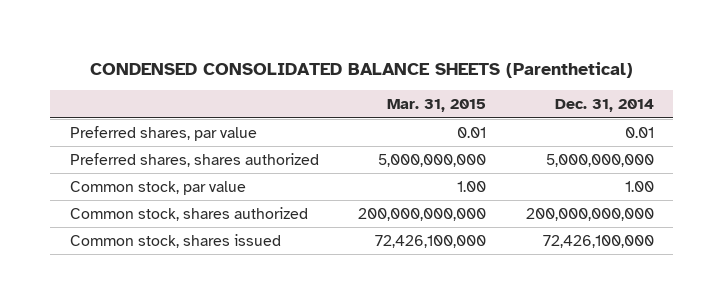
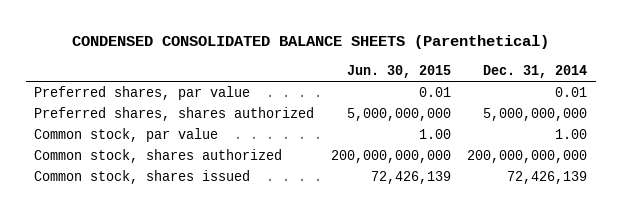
[387,99,487,113] Mar. 31, 2015 -> none
none -> [346,64,451,78] Jun. 30, 2015
[542,235,654,249] 72,426,100,000 -> [507,171,588,185] 72,426,139

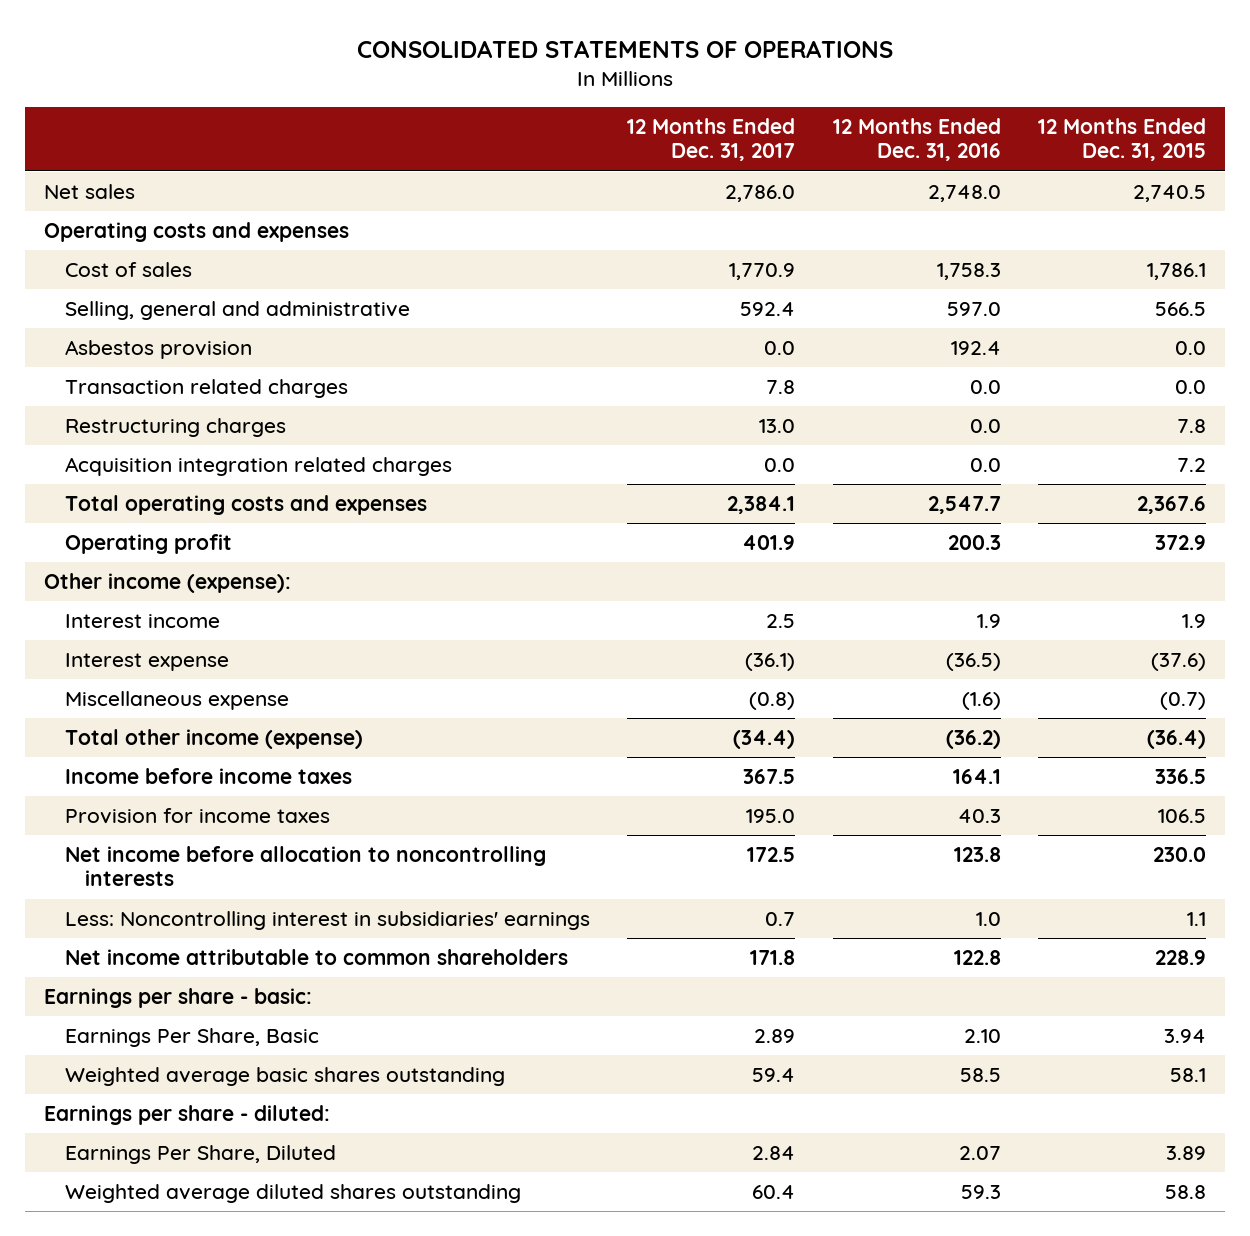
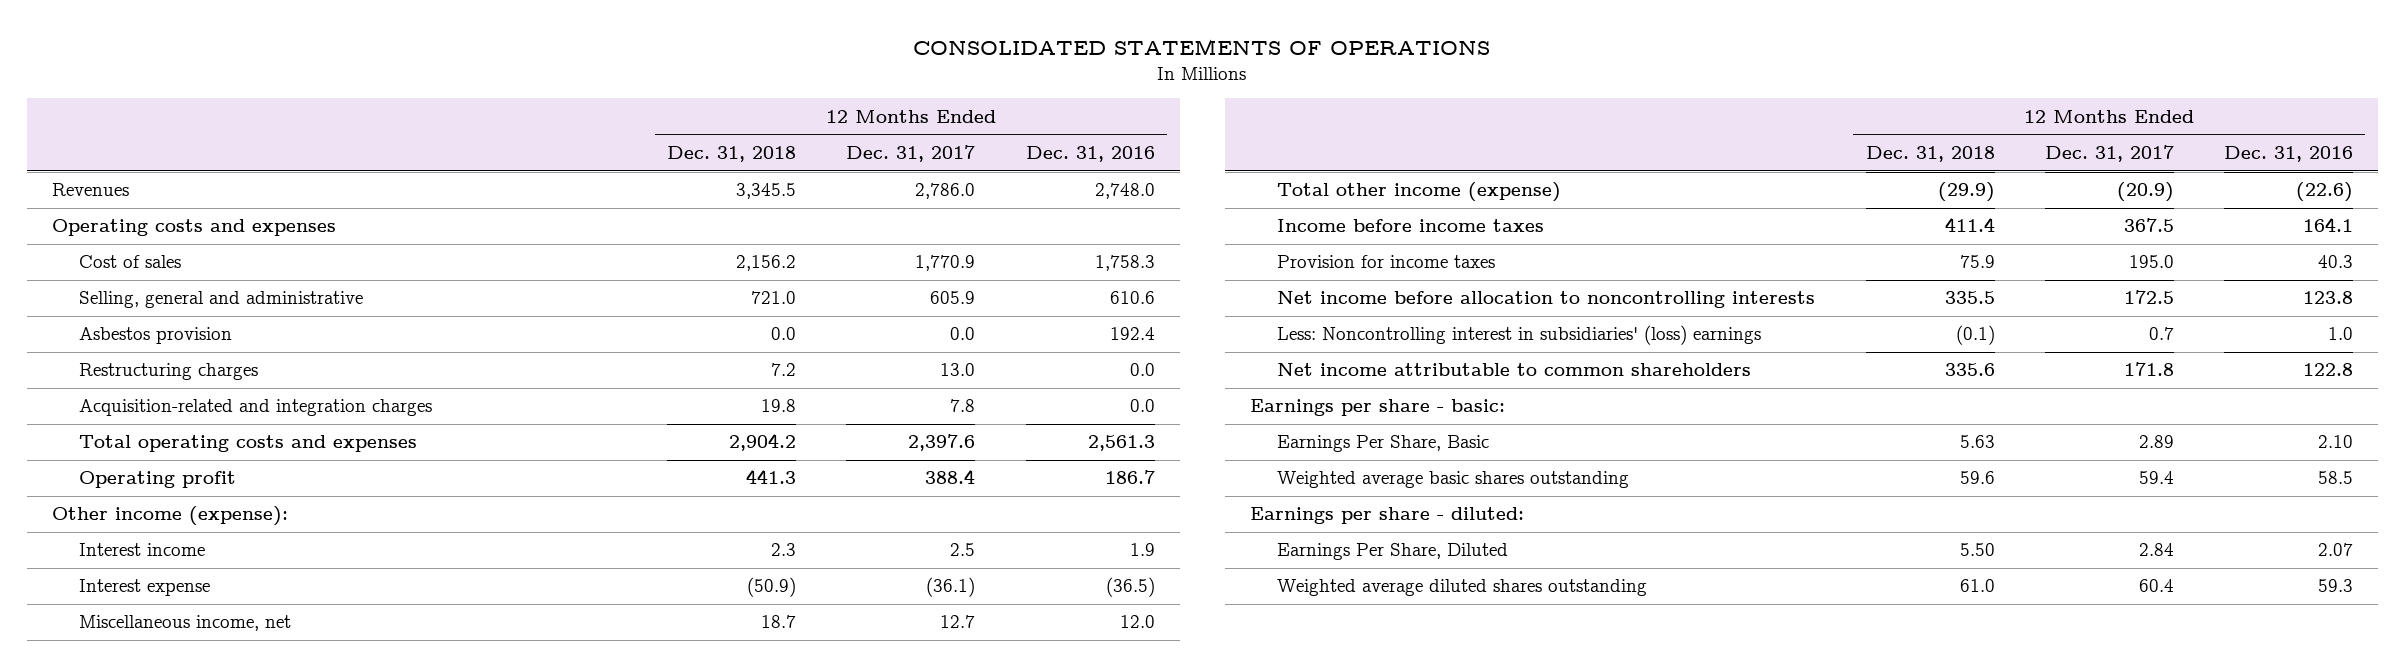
[1038,118,1207,162] 12 Months Ended Dec. 31, 2015 -> none
none -> [667,145,797,162] Dec. 31, 2018
[44,184,136,200] Net sales -> [52,183,130,197] Revenues
[740,302,796,317] 592.4 -> [930,291,976,305] 605.9
[946,302,1001,317] 597.0 -> [1109,291,1155,305] 610.6
[64,379,348,399] Transaction related charges -> none
[64,457,452,477] Acquisition integration related charges -> [79,399,433,417] Acquisition-related and integration charges
[764,458,796,473] 0.0 -> [950,399,976,413] 7.8
[727,496,796,515] 2,384.1 -> [908,434,976,452] 2,397.6
[927,496,1001,515] 2,547.7 -> [1087,435,1155,452] 2,561.3
[742,535,796,551] 401.9 -> [925,469,976,485] 388.4
[947,535,1001,551] 200.3 -> [1104,470,1155,485] 186.7
[64,691,289,711] Miscellaneous expense -> [79,615,292,632] Miscellaneous income, net
[749,692,796,711] (0.8) -> [940,615,976,629] 12.7
[961,692,1001,711] (1.6) -> [1119,615,1155,629] 12.0
[733,730,796,750] (34.4) -> [2116,182,2174,203] (20.9)
[945,730,1001,750] (36.2) -> [2295,182,2353,203] (22.6)
[64,911,590,931] Less: Noncontrolling interest in subsidiaries' earnings -> [1277,325,1762,346] Less: Noncontrolling interest in subsidiaries' (loss) earnings

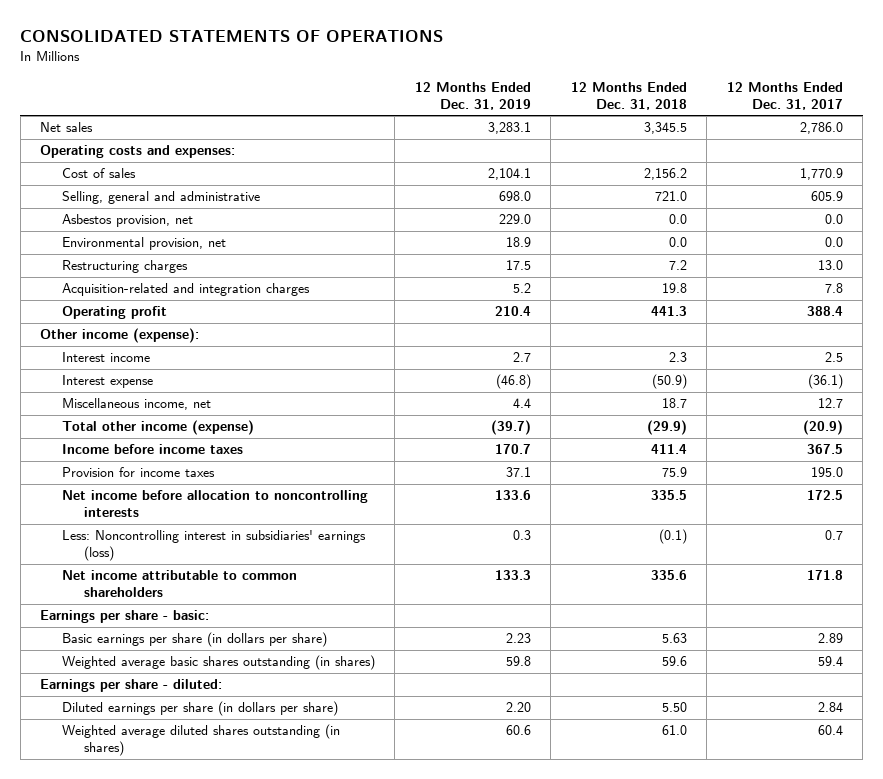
[1025,145,1155,162] Dec. 31, 2016 -> none
none -> [414,81,531,110] 12 Months Ended Dec. 31, 2019
[52,183,130,197] Revenues -> [40,122,94,133] Net sales
[52,219,337,237] Operating costs and expenses -> [40,145,236,159] Operating costs and expenses:
[79,327,233,345] Asbestos provision -> [61,214,193,228] Asbestos provision, net
none -> [61,237,226,251] Environmental provision, net
[79,435,418,453] Total operating costs and expenses -> none
[1277,325,1762,346] Less: Noncontrolling interest in subsidiaries' (loss) earnings -> [61,530,366,562] Less: Noncontrolling interest in subsidiaries' earnings (loss)
[1277,435,1490,453] Earnings Per Share, Basic -> [61,632,327,648] Basic earnings per share (in dollars per share)
[1277,471,1630,489] Weighted average basic shares outstanding -> [61,655,375,671] Weighted average basic shares outstanding (in shares)
[1277,543,1509,561] Earnings Per Share, Diluted -> [61,701,338,717] Diluted earnings per share (in dollars per share)
[1277,579,1648,597] Weighted average diluted shares outstanding -> [61,724,340,757] Weighted average diluted shares outstanding (in shares)

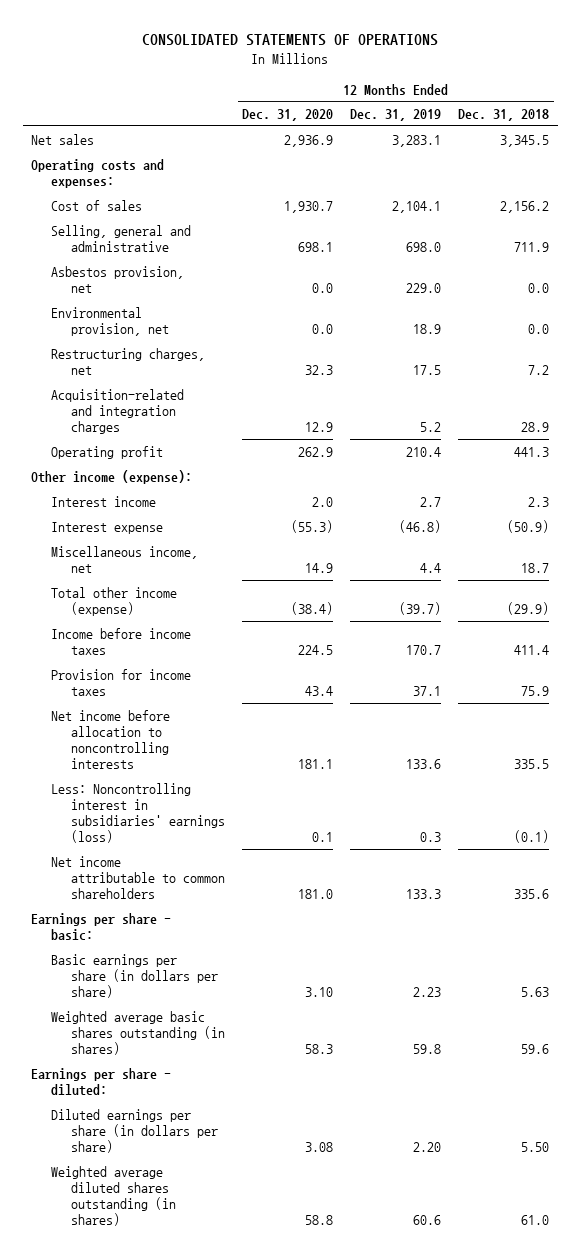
[726,81,843,110] 12 Months Ended Dec. 31, 2017 -> none
none -> [242,109,334,122] Dec. 31, 2020
[654,191,687,202] 721.0 -> [514,241,550,252] 711.9
[61,260,188,274] Restructuring charges -> [51,347,206,375] Restructuring charges, net
[661,283,687,294] 19.8 -> [521,421,550,432] 28.9

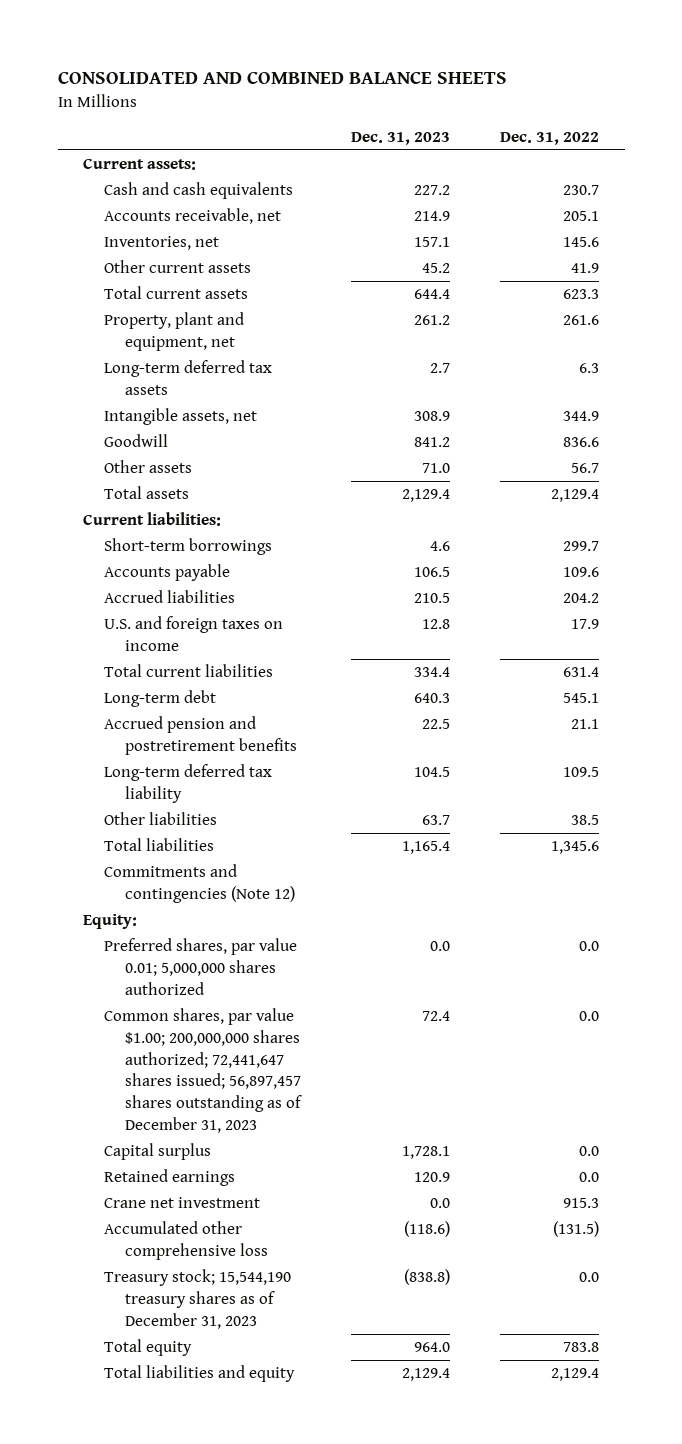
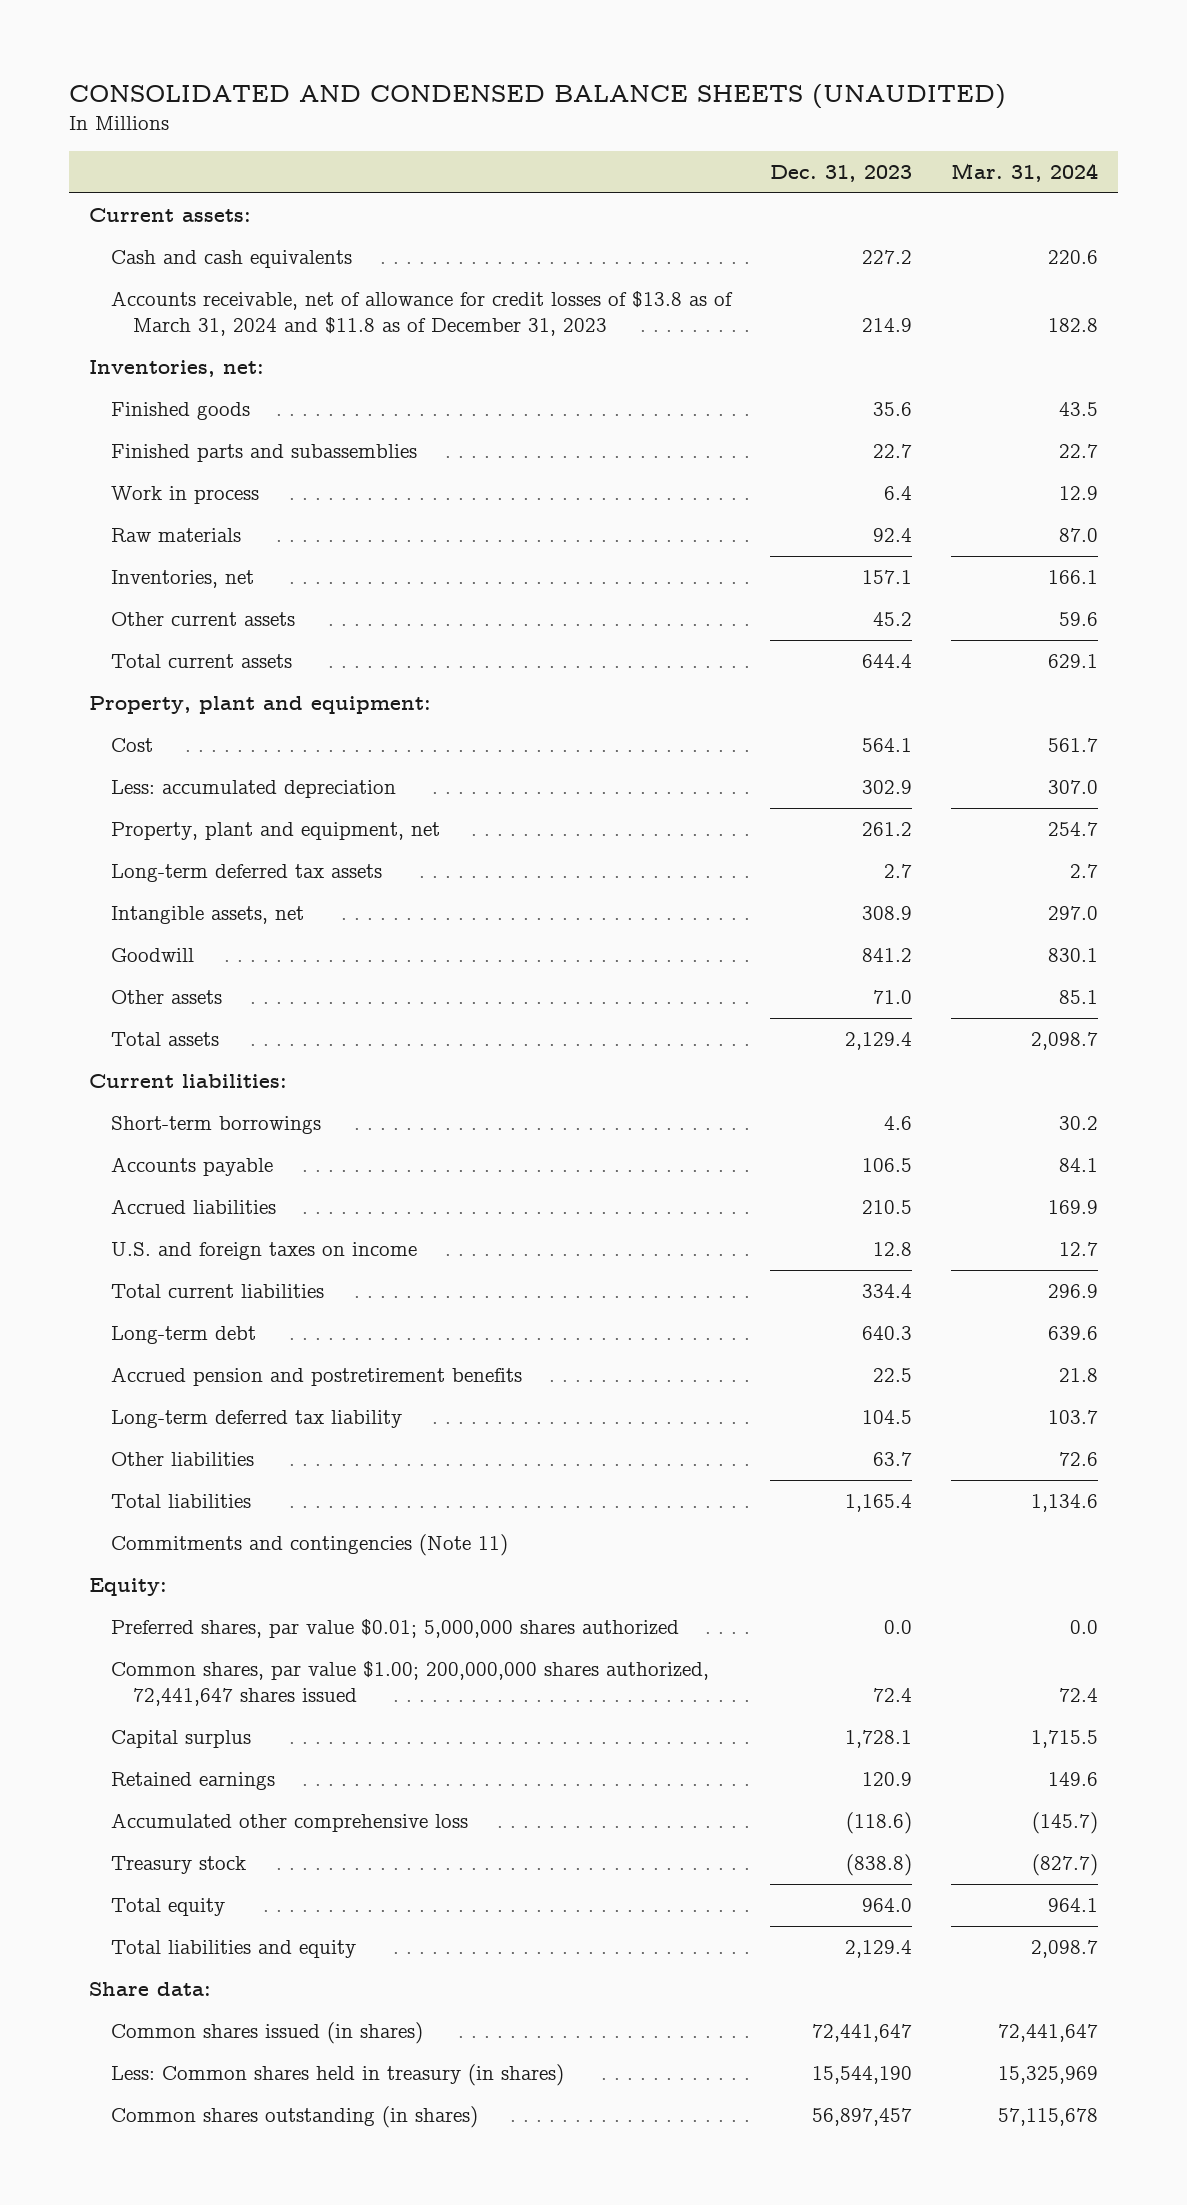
[57,70,507,84] CONSOLIDATED AND COMBINED BALANCE SHEETS -> [69,83,1007,109] CONSOLIDATED AND CONDENSED BALANCE SHEETS (UNAUDITED)
[500,131,600,145] Dec. 31, 2022 -> none
none -> [951,162,1099,182] Mar. 31, 2024
[104,208,282,225] Accounts receivable, net -> [110,291,733,337] Accounts receivable, net of allowance for credit losses of $13.8 as of March 31, 2024 and $11.8 as of December 31, 2023
none -> [88,360,264,378] Inventories, net:
none -> [110,402,250,421] Finished goods
none -> [110,444,417,463] Finished parts and subassemblies
none -> [110,486,259,505] Work in process
none -> [110,528,241,543] Raw materials
none -> [88,696,431,715] Property, plant and equipment:
none -> [110,738,153,753] Cost
none -> [110,780,396,799] Less: accumulated depreciation
[104,864,296,904] Commitments and contingencies (Note 12) -> [110,1534,508,1557] Commitments and contingencies (Note 11)
[104,938,298,995] Preferred shares, par value 0.01; 5,000,000 shares authorized -> [110,1619,679,1639] Preferred shares, par value $0.01; 5,000,000 shares authorized
[104,1008,303,1133] Common shares, par value $1.00; 200,000,000 shares authorized; 72,441,647 shares issued; 56,897,457 shares outstanding as of December 31, 2023 -> [110,1661,709,1707] Common shares, par value $1.00; 200,000,000 shares authorized, 72,441,647 shares issued
[104,1197,261,1209] Crane net investment -> none
[104,1269,292,1329] Treasury stock; 15,544,190 treasury shares as of December 31, 2023 -> [110,1856,246,1875] Treasury stock
none -> [88,1982,211,1997] Share data:
none -> [110,2022,423,2045] Common shares issued (in shares)
none -> [110,2064,564,2087] Less: Common shares held in treasury (in shares)
none -> [110,2106,478,2129] Common shares outstanding (in shares)

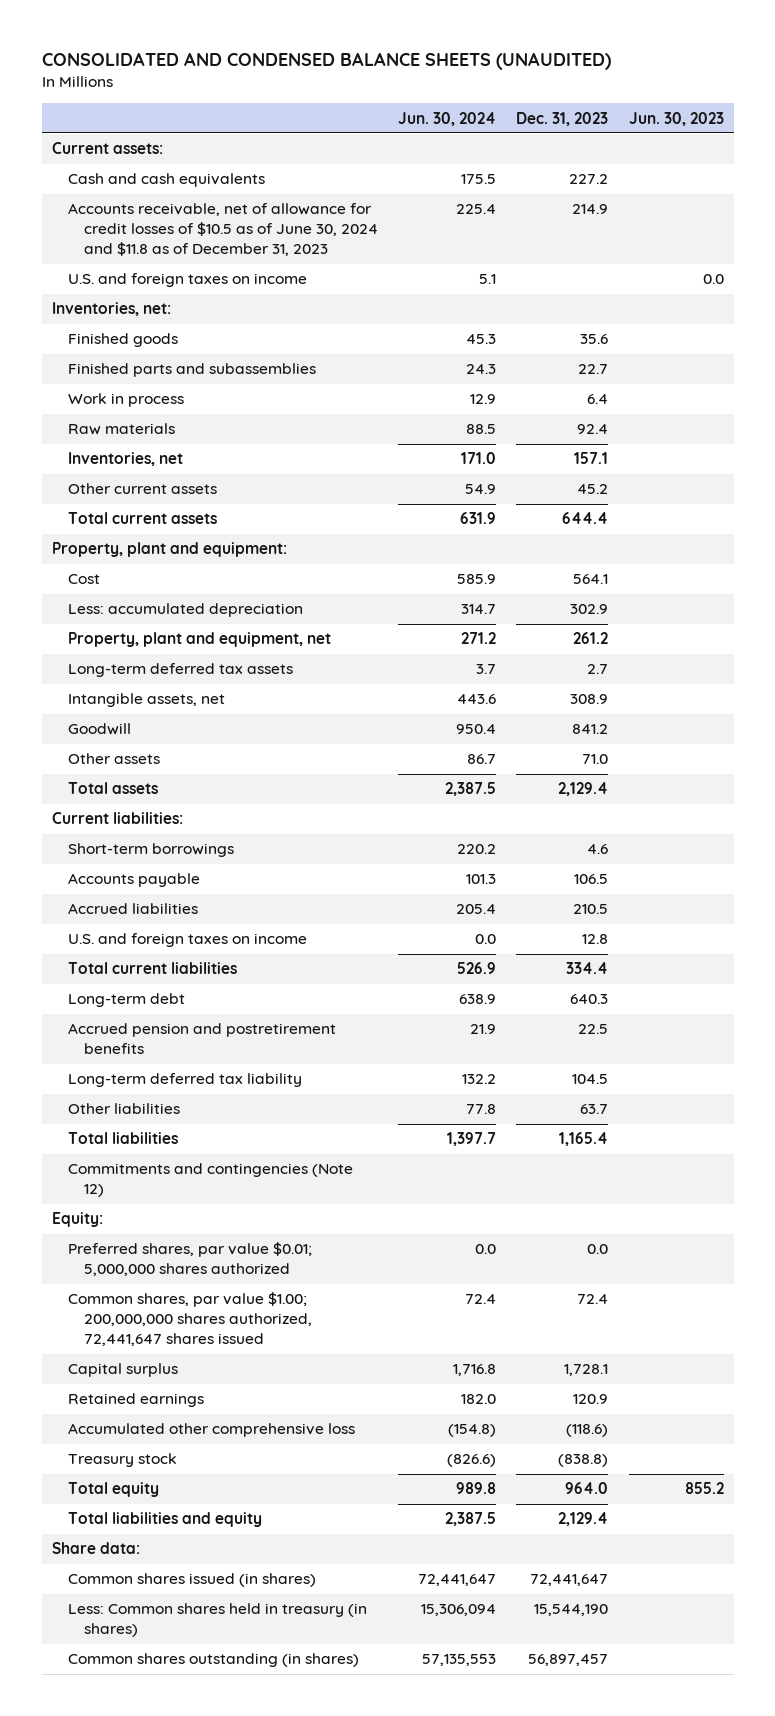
[951,162,1099,182] Mar. 31, 2024 -> none
none -> [398,111,497,126] Jun. 30, 2024
none -> [628,111,724,126] Jun. 30, 2023
[110,291,733,337] Accounts receivable, net of allowance for credit losses of $13.8 as of March 31, 2024 and $11.8 as of December 31, 2023 -> [67,203,379,257] Accounts receivable, net of allowance for credit losses of $10.5 as of June 30, 2024 and $11.8 as of December 31, 2023
none -> [67,273,307,288] U.S. and foreign taxes on income
[110,1534,508,1557] Commitments and contingencies (Note 11) -> [67,1163,353,1198] Commitments and contingencies (Note 12)

